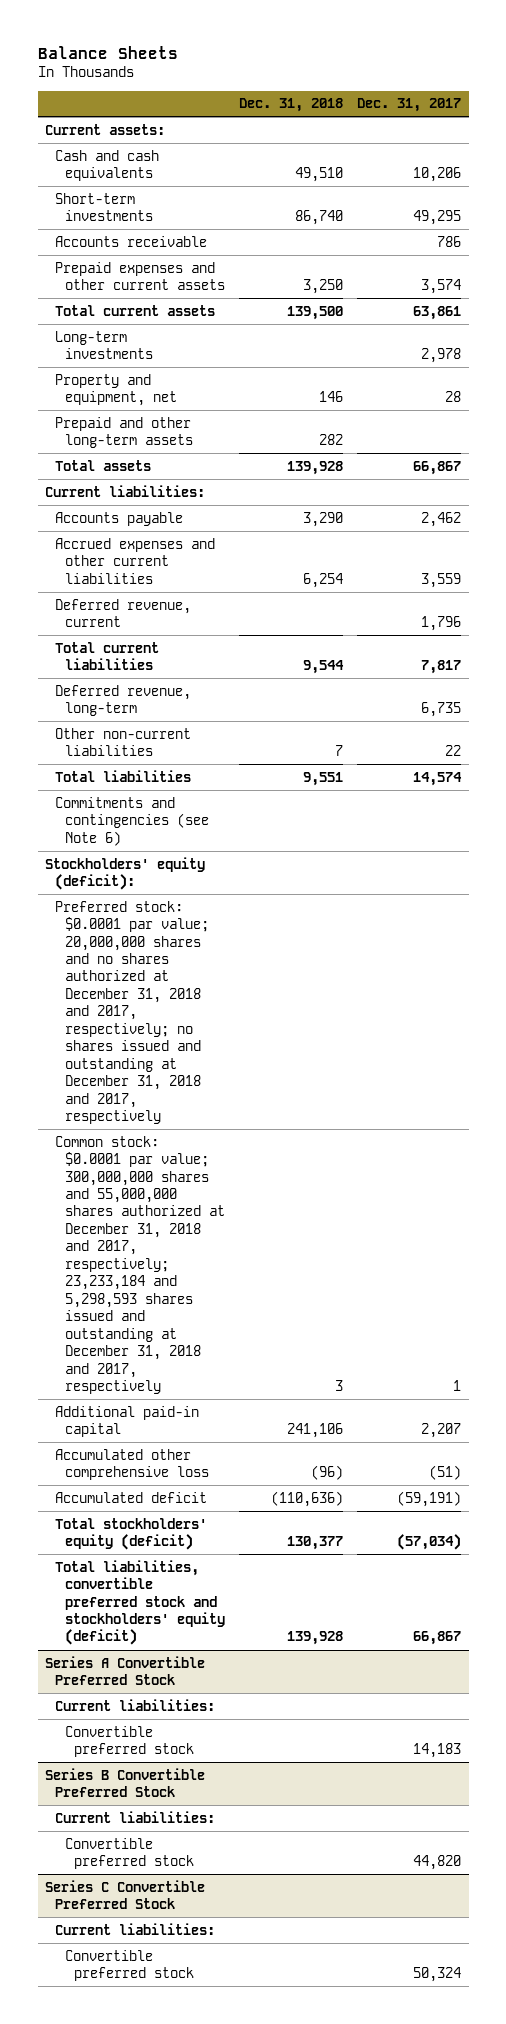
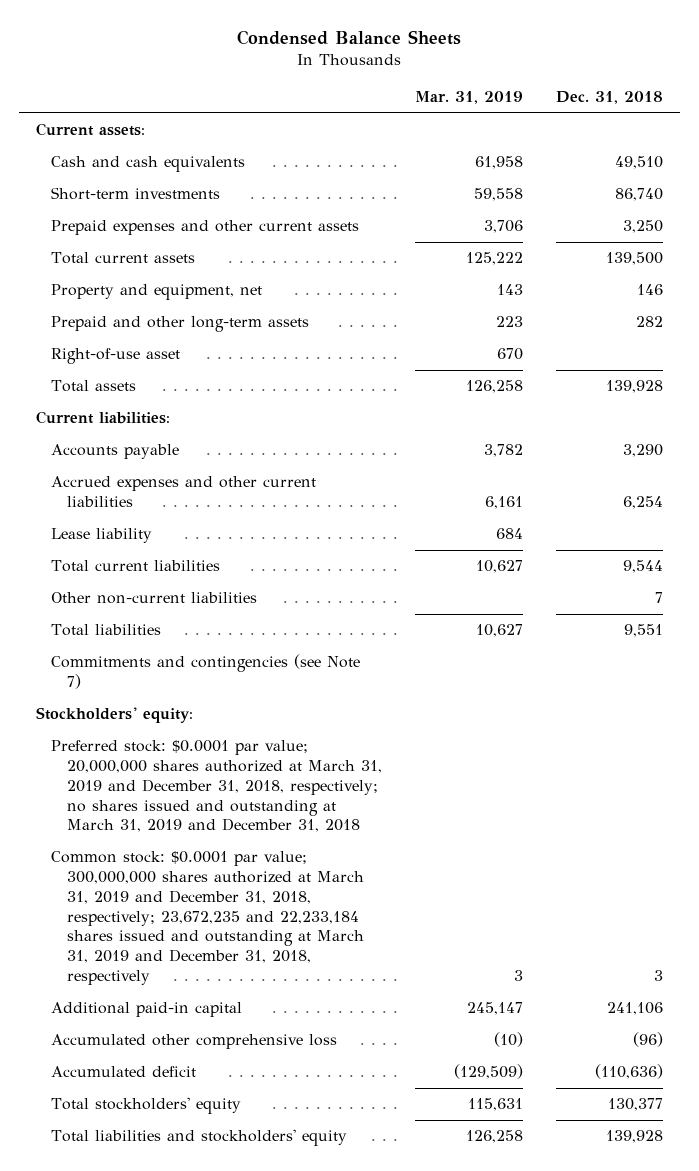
[37,45,178,59] Balance Sheets -> [237,29,462,45] Condensed Balance Sheets
[357,98,462,113] Dec. 31, 2017 -> none
none -> [414,91,523,105] Mar. 31, 2019
[54,235,207,247] Accounts receivable -> none
[54,330,153,360] Long-term investments -> none
none -> [51,348,181,365] Right-of-use asset
[54,598,191,628] Deferred revenue, current -> none
none -> [51,528,153,544] Lease liability
[54,684,191,717] Deferred revenue, long-term -> none
[54,796,209,846] Commitments and contingencies (see Note 6) -> [51,654,361,690] Commitments and contingencies (see Note 7)
[45,856,206,891] Stockholders' equity (deficit): -> [35,707,193,724] Stockholders' equity:
[54,900,209,1125] Preferred stock: $0.0001 par value; 20,000,000 shares and no shares authorized at December 31, 2018 and 2017, respectively; no shares issued and outstanding at December 31, 2018 and 2017, respectively -> [51,740,382,833] Preferred stock: $0.0001 par value; 20,000,000 shares authorized at March 31, 2019 and December 31, 2018, respectively; no shares issued and outstanding at March 31, 2019 and December 31, 2018
[54,1135,225,1395] Common stock: $0.0001 par value; 300,000,000 shares and 55,000,000 shares authorized at December 31, 2018 and 2017, respectively; 23,233,184 and 5,298,593 shares issued and outstanding at December 31, 2018 and 2017, respectively -> [51,851,364,986] Common stock: $0.0001 par value; 300,000,000 shares authorized at March 31, 2019 and December 31, 2018, respectively; 23,672,235 and 22,233,184 shares issued and outstanding at March 31, 2019 and December 31, 2018, respectively
[45,1655,206,1686] Series A Convertible Preferred Stock -> none
[54,1698,215,1711] Current liabilities: -> none
[64,1725,195,1758] Convertible preferred stock -> none
[45,1767,206,1798] Series B Convertible Preferred Stock -> none
[54,1810,215,1823] Current liabilities: -> none
[64,1837,195,1870] Convertible preferred stock -> none
[45,1879,206,1910] Series C Convertible Preferred Stock -> none
[54,1922,215,1935] Current liabilities: -> none
[64,1949,195,1982] Convertible preferred stock -> none
[54,1517,207,1551] Total stockholders' equity (deficit) -> [51,1097,242,1115] Total stockholders' equity
[54,1559,225,1646] Total liabilities, convertible preferred stock and stockholders' equity (deficit) -> [51,1129,348,1147] Total liabilities and stockholders' equity

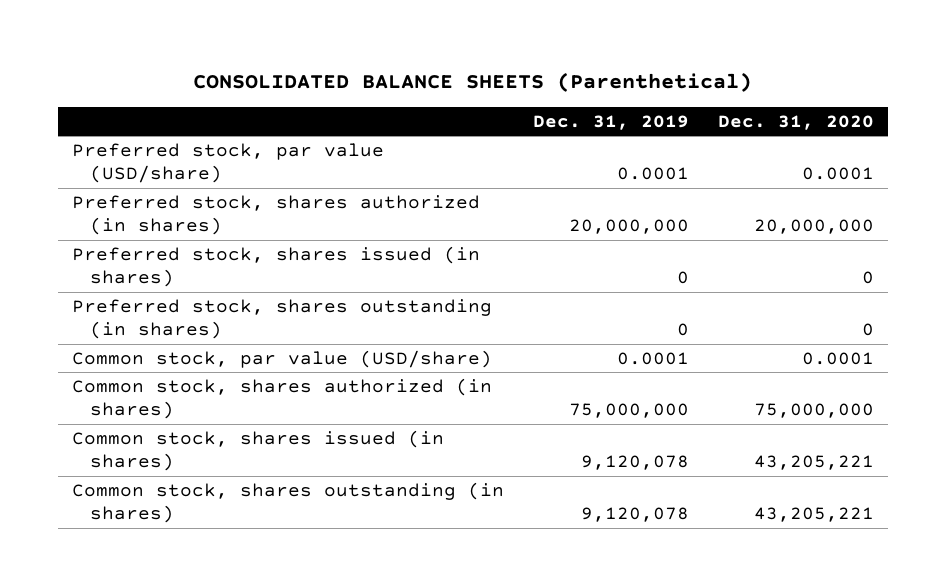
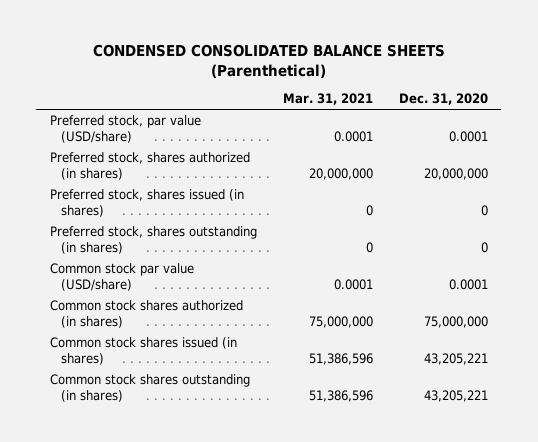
[192,71,752,92] CONSOLIDATED BALANCE SHEETS (Parenthetical) -> [92,44,445,78] CONDENSED CONSOLIDATED BALANCE SHEETS (Parenthetical)
[532,114,689,130] Dec. 31, 2019 -> none
none -> [282,93,373,106] Mar. 31, 2021
[72,349,493,368] Common stock, par value (USD/share) -> [49,263,194,292] Common stock par value (USD/share)
[72,377,493,420] Common stock, shares authorized (in shares) -> [49,300,243,329] Common stock shares authorized (in shares)
[72,429,445,472] Common stock, shares issued (in shares) -> [49,337,237,366] Common stock shares issued (in shares)
[72,481,505,524] Common stock, shares outstanding (in shares) -> [49,374,250,403] Common stock shares outstanding (in shares)

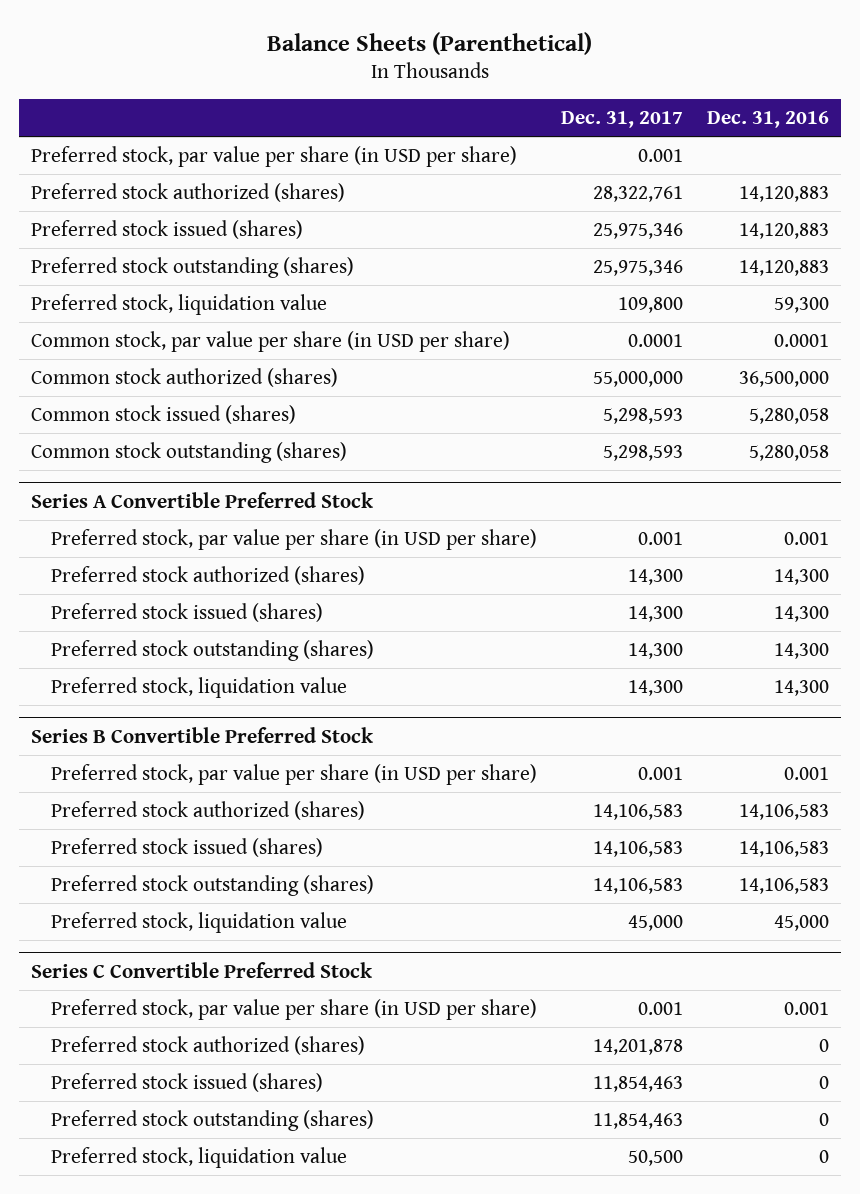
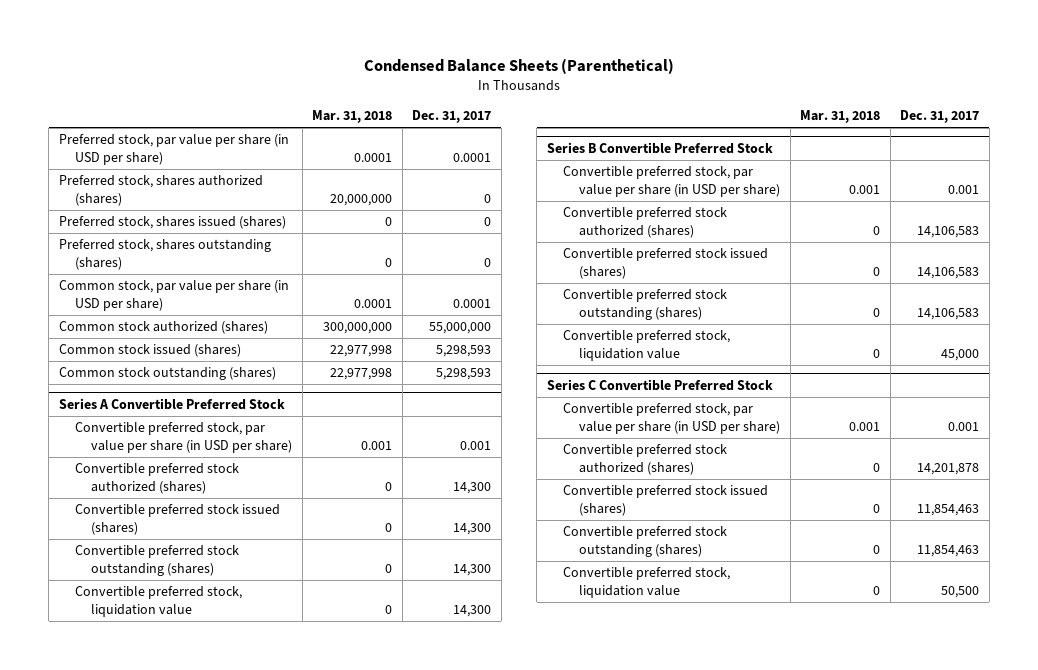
[266,31,592,55] Balance Sheets (Parenthetical) -> [364,57,675,74] Condensed Balance Sheets (Parenthetical)
[707,110,830,128] Dec. 31, 2016 -> none
none -> [312,110,393,124] Mar. 31, 2018
[30,293,327,315] Preferred stock, liquidation value -> none
[638,148,684,162] 0.001 -> [453,152,492,162] 0.0001
[30,182,345,202] Preferred stock authorized (shares) -> [58,175,263,206] Preferred stock, shares authorized (shares)
[593,185,684,202] 28,322,761 -> [484,193,492,203] 0
[30,219,303,239] Preferred stock issued (shares) -> [58,216,286,230] Preferred stock, shares issued (shares)
[593,222,684,239] 25,975,346 -> [484,217,492,227] 0
[30,256,354,278] Preferred stock outstanding (shares) -> [58,239,271,270] Preferred stock, shares outstanding (shares)
[593,259,684,276] 25,975,346 -> [484,257,492,267] 0
[51,528,538,550] Preferred stock, par value per share (in USD per share) -> [74,422,293,453] Convertible preferred stock, par value per share (in USD per share)
[51,565,366,585] Preferred stock authorized (shares) -> [74,463,239,494] Convertible preferred stock authorized (shares)
[51,602,324,622] Preferred stock issued (shares) -> [74,504,280,535] Convertible preferred stock issued (shares)
[51,639,375,661] Preferred stock outstanding (shares) -> [74,545,239,576] Convertible preferred stock outstanding (shares)
[51,676,348,698] Preferred stock, liquidation value -> [74,586,242,617] Convertible preferred stock, liquidation value
[51,763,538,785] Preferred stock, par value per share (in USD per share) -> [563,166,781,197] Convertible preferred stock, par value per share (in USD per share)
[51,800,366,820] Preferred stock authorized (shares) -> [563,207,728,238] Convertible preferred stock authorized (shares)
[51,837,324,857] Preferred stock issued (shares) -> [563,248,769,279] Convertible preferred stock issued (shares)
[51,874,375,896] Preferred stock outstanding (shares) -> [563,289,728,320] Convertible preferred stock outstanding (shares)
[51,911,348,933] Preferred stock, liquidation value -> [563,330,731,361] Convertible preferred stock, liquidation value
[51,998,538,1020] Preferred stock, par value per share (in USD per share) -> [563,403,781,434] Convertible preferred stock, par value per share (in USD per share)
[51,1035,366,1055] Preferred stock authorized (shares) -> [563,444,728,475] Convertible preferred stock authorized (shares)
[51,1072,324,1092] Preferred stock issued (shares) -> [563,485,769,516] Convertible preferred stock issued (shares)
[51,1109,375,1131] Preferred stock outstanding (shares) -> [563,526,728,557] Convertible preferred stock outstanding (shares)
[51,1146,348,1168] Preferred stock, liquidation value -> [563,567,731,598] Convertible preferred stock, liquidation value

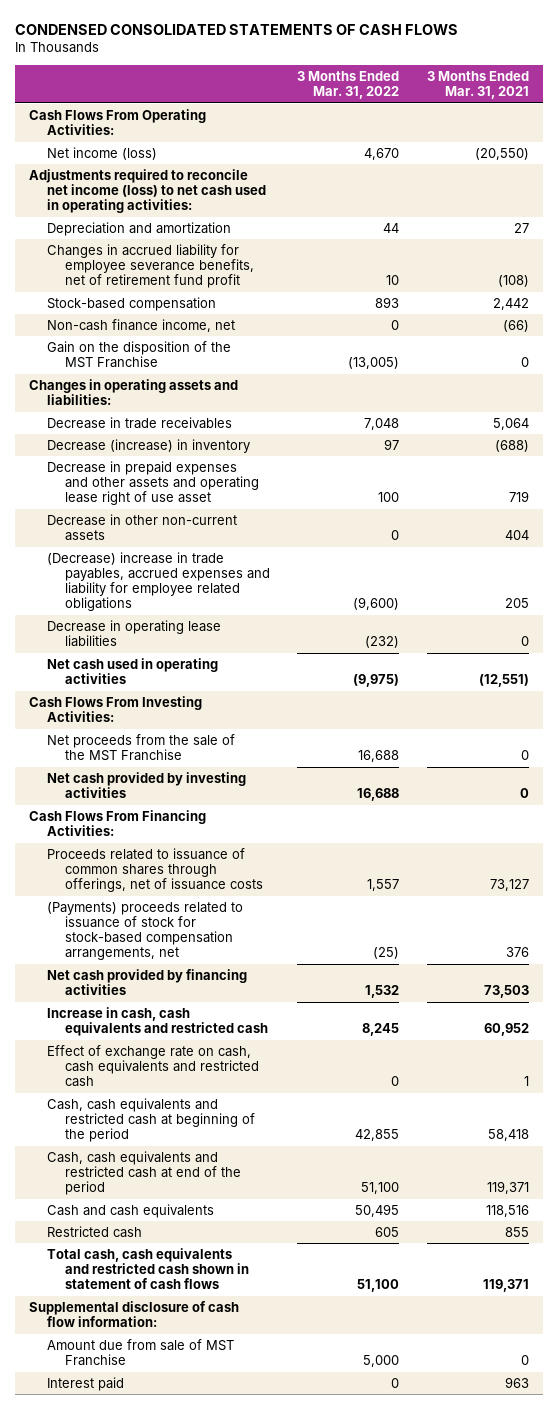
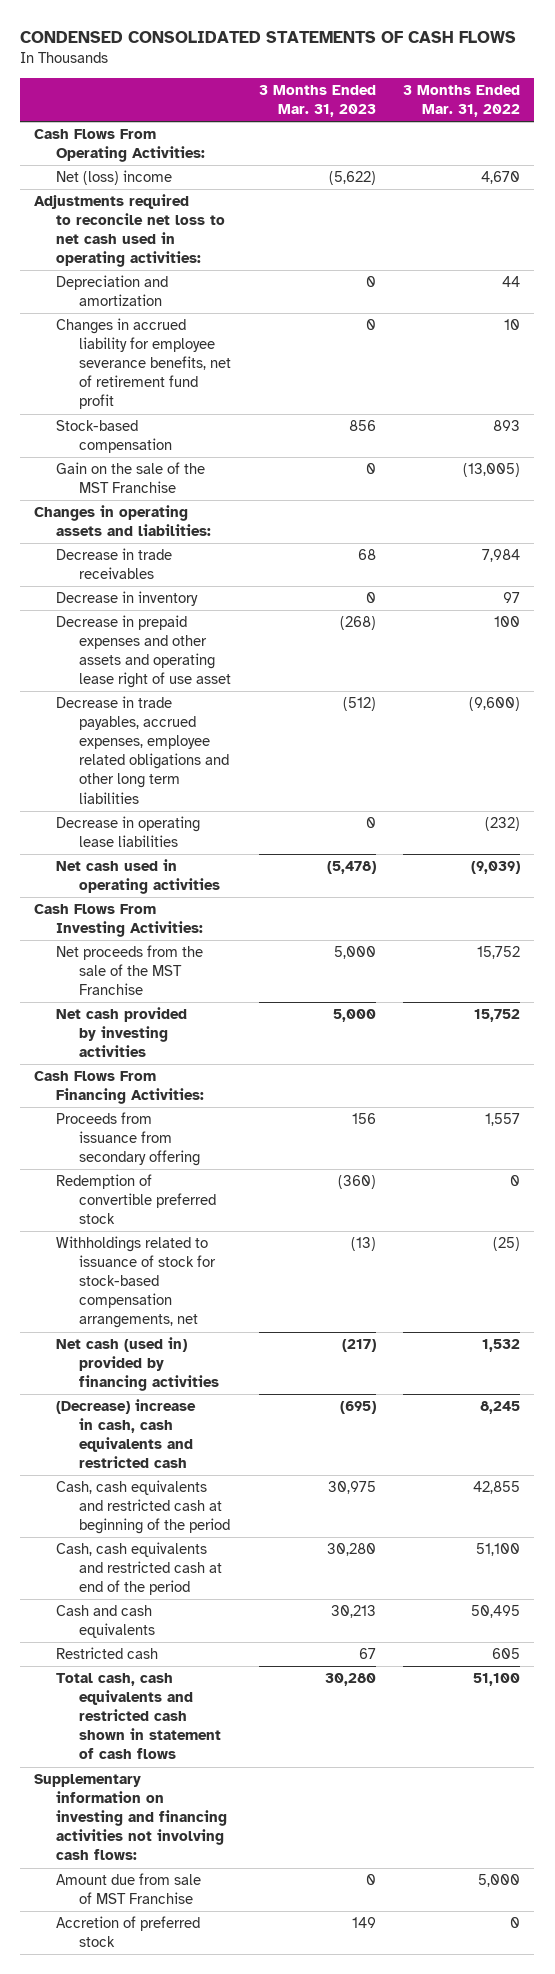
[426,71,529,100] 3 Months Ended Mar. 31, 2021 -> none
none -> [258,85,376,118] 3 Months Ended Mar. 31, 2023
[47,146,158,160] Net income (loss) -> [56,170,173,186] Net (loss) income
[29,168,267,214] Adjustments required to reconcile net income (loss) to net cash used in operating activities: -> [34,194,226,268] Adjustments required to reconcile net loss to net cash used in operating activities:
[47,318,236,332] Non-cash finance income, net -> none
[47,340,232,368] Gain on the disposition of the MST Franchise -> [56,462,206,494] Gain on the sale of the MST Franchise
[364,417,400,430] 7,048 -> [482,549,521,563] 7,984
[47,438,251,453] Decrease (increase) in inventory -> [56,591,199,607] Decrease in inventory
[47,513,238,541] Decrease in other non-current assets -> none
[47,551,270,612] (Decrease) increase in trade payables, accrued expenses and liability for employee related obligations -> [56,696,229,804] Decrease in trade payables, accrued expenses, employee related obligations and other long term liabilities
[353,673,400,687] (9,975) -> [471,861,521,875] (9,039)
[358,749,400,762] 16,688 -> [477,946,521,960] 15,752
[357,787,400,801] 16,688 -> [474,1009,521,1023] 15,752
[47,1044,259,1088] Effect of exchange rate on cash, cash equivalents and restricted cash -> none
[47,847,263,893] Proceeds related to issuance of common shares through offerings, net of issuance costs -> [56,1112,200,1167] Proceeds from issuance from secondary offering
none -> [56,1174,216,1225] Redemption of convertible preferred stock
[47,901,244,961] (Payments) proceeds related to issuance of stock for stock-based compensation arrangements, net -> [56,1236,216,1329] Withholdings related to issuance of stock for stock-based compensation arrangements, net
[47,968,248,995] Net cash provided by financing activities -> [56,1337,219,1392] Net cash (used in) provided by financing activities
[47,1006,268,1036] Increase in cash, cash equivalents and restricted cash -> [56,1399,197,1469] (Decrease) increase in cash, cash equivalents and restricted cash
[29,1300,240,1327] Supplemental disclosure of cash flow information: -> none
none -> [34,1774,228,1861] Supplementary information on investing and financing activities not involving cash flows:
[47,1376,125,1391] Interest paid -> none
none -> [56,1916,201,1948] Accretion of preferred stock

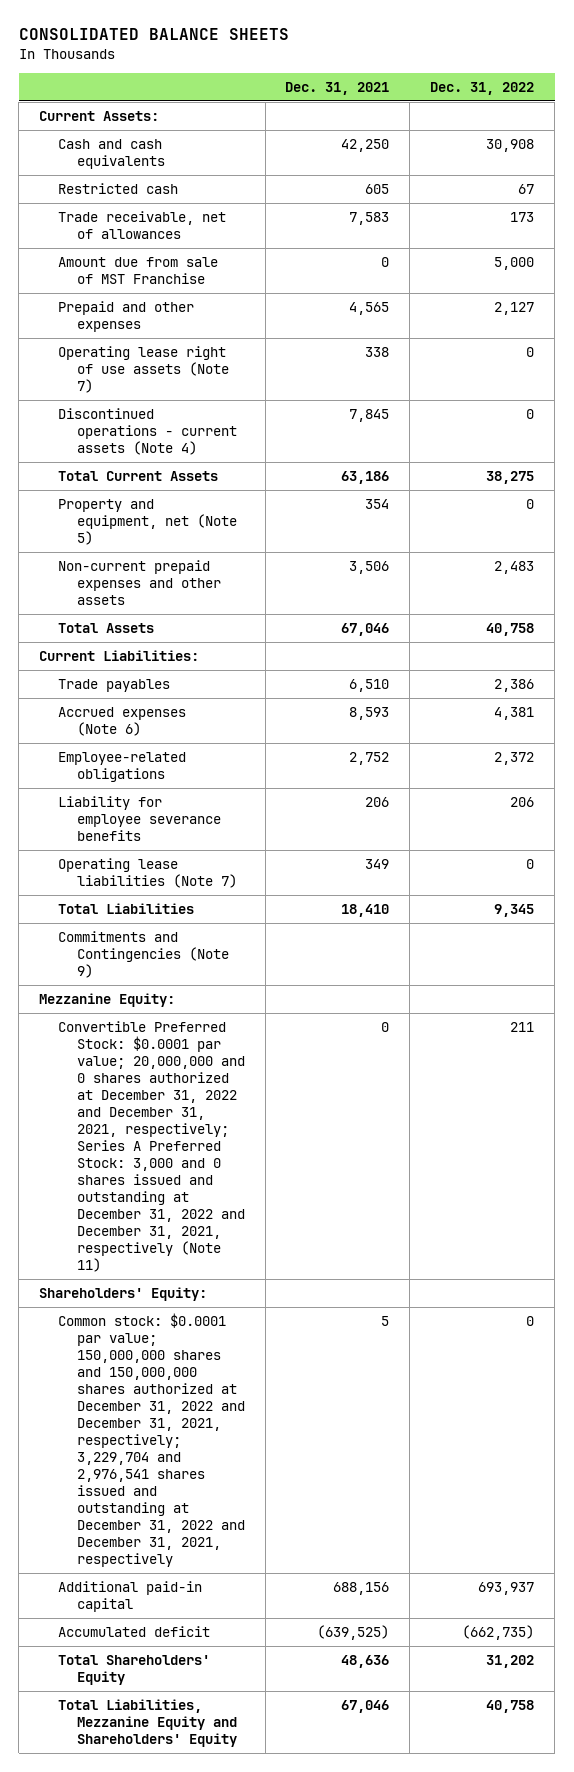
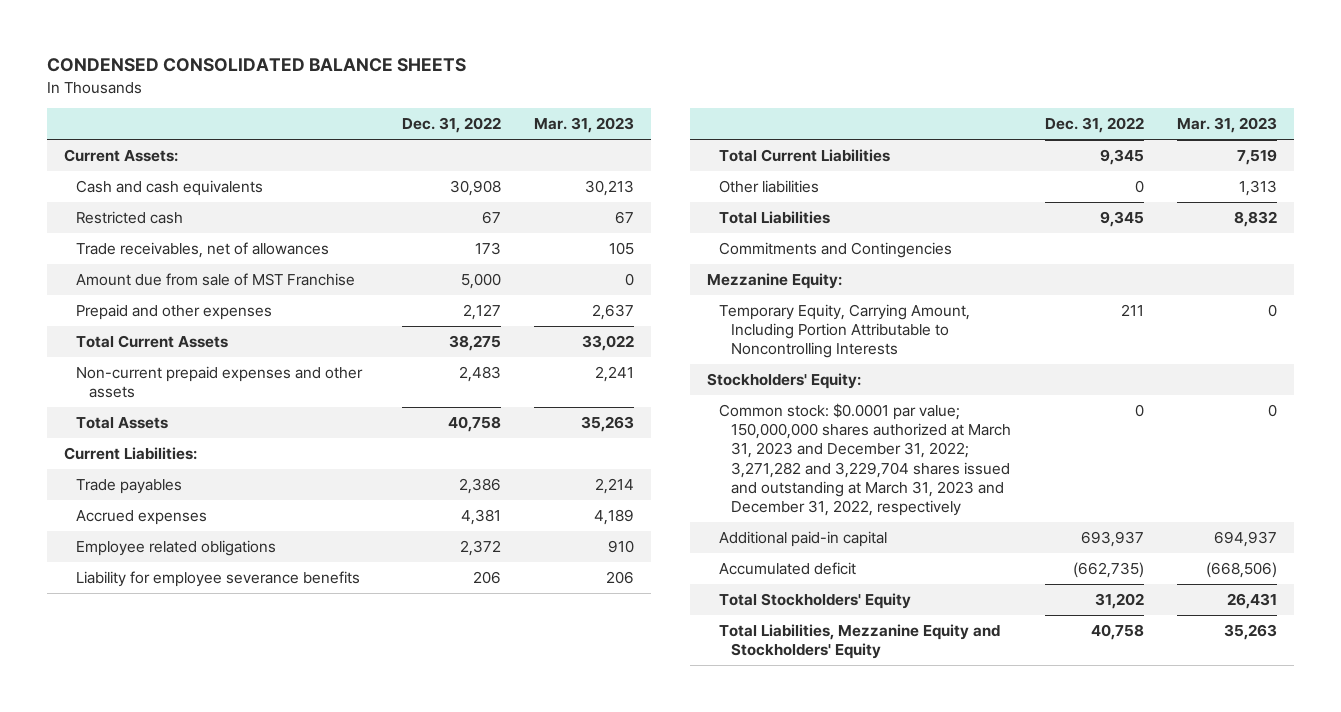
[18,28,289,41] CONSOLIDATED BALANCE SHEETS -> [47,58,467,73] CONDENSED CONSOLIDATED BALANCE SHEETS
[285,81,390,95] Dec. 31, 2021 -> none
none -> [534,117,635,134] Mar. 31, 2023
[57,211,226,240] Trade receivable, net of allowances -> [76,242,330,259] Trade receivables, net of allowances
[57,346,229,394] Operating lease right of use assets (Note 7) -> none
[57,408,237,456] Discontinued operations - current assets (Note 4) -> none
[57,499,237,546] Property and equipment, net (Note 5) -> none
[57,707,186,737] Accrued expenses (Note 6) -> [76,510,208,526] Accrued expenses
[57,752,186,783] Employee-related obligations -> [76,540,277,557] Employee related obligations
[57,858,237,889] Operating lease liabilities (Note 7) -> none
none -> [719,149,891,163] Total Current Liabilities
none -> [719,180,820,194] Other liabilities
[57,931,229,979] Commitments and Contingencies (Note 9) -> [719,242,953,259] Commitments and Contingencies
[57,1021,245,1273] Convertible Preferred Stock: $0.0001 par value; 20,000,000 and 0 shares authorized at December 31, 2022 and December 31, 2021, respectively; Series A Preferred Stock: 3,000 and 0 shares issued and outstanding at December 31, 2022 and December 31, 2021, respectively (Note 11) -> [719,304,971,359] Temporary Equity, Carrying Amount, Including Portion Attributable to Noncontrolling Interests
[39,1287,208,1302] Shareholders' Equity: -> [706,373,861,390] Stockholders' Equity:
[57,1313,245,1568] Common stock: $0.0001 par value; 150,000,000 shares and 150,000,000 shares authorized at December 31, 2022 and December 31, 2021, respectively; 3,229,704 and 2,976,541 shares issued and outstanding at December 31, 2022 and December 31, 2021, respectively -> [719,403,1012,516] Common stock: $0.0001 par value; 150,000,000 shares authorized at March 31, 2023 and December 31, 2022; 3,271,282 and 3,229,704 shares issued and outstanding at March 31, 2023 and December 31, 2022, respectively
[57,1655,210,1686] Total Shareholders' Equity -> [719,593,912,610] Total Stockholders' Equity
[57,1699,237,1748] Total Liabilities, Mezzanine Equity and Shareholders' Equity -> [719,624,1001,660] Total Liabilities, Mezzanine Equity and Stockholders' Equity

